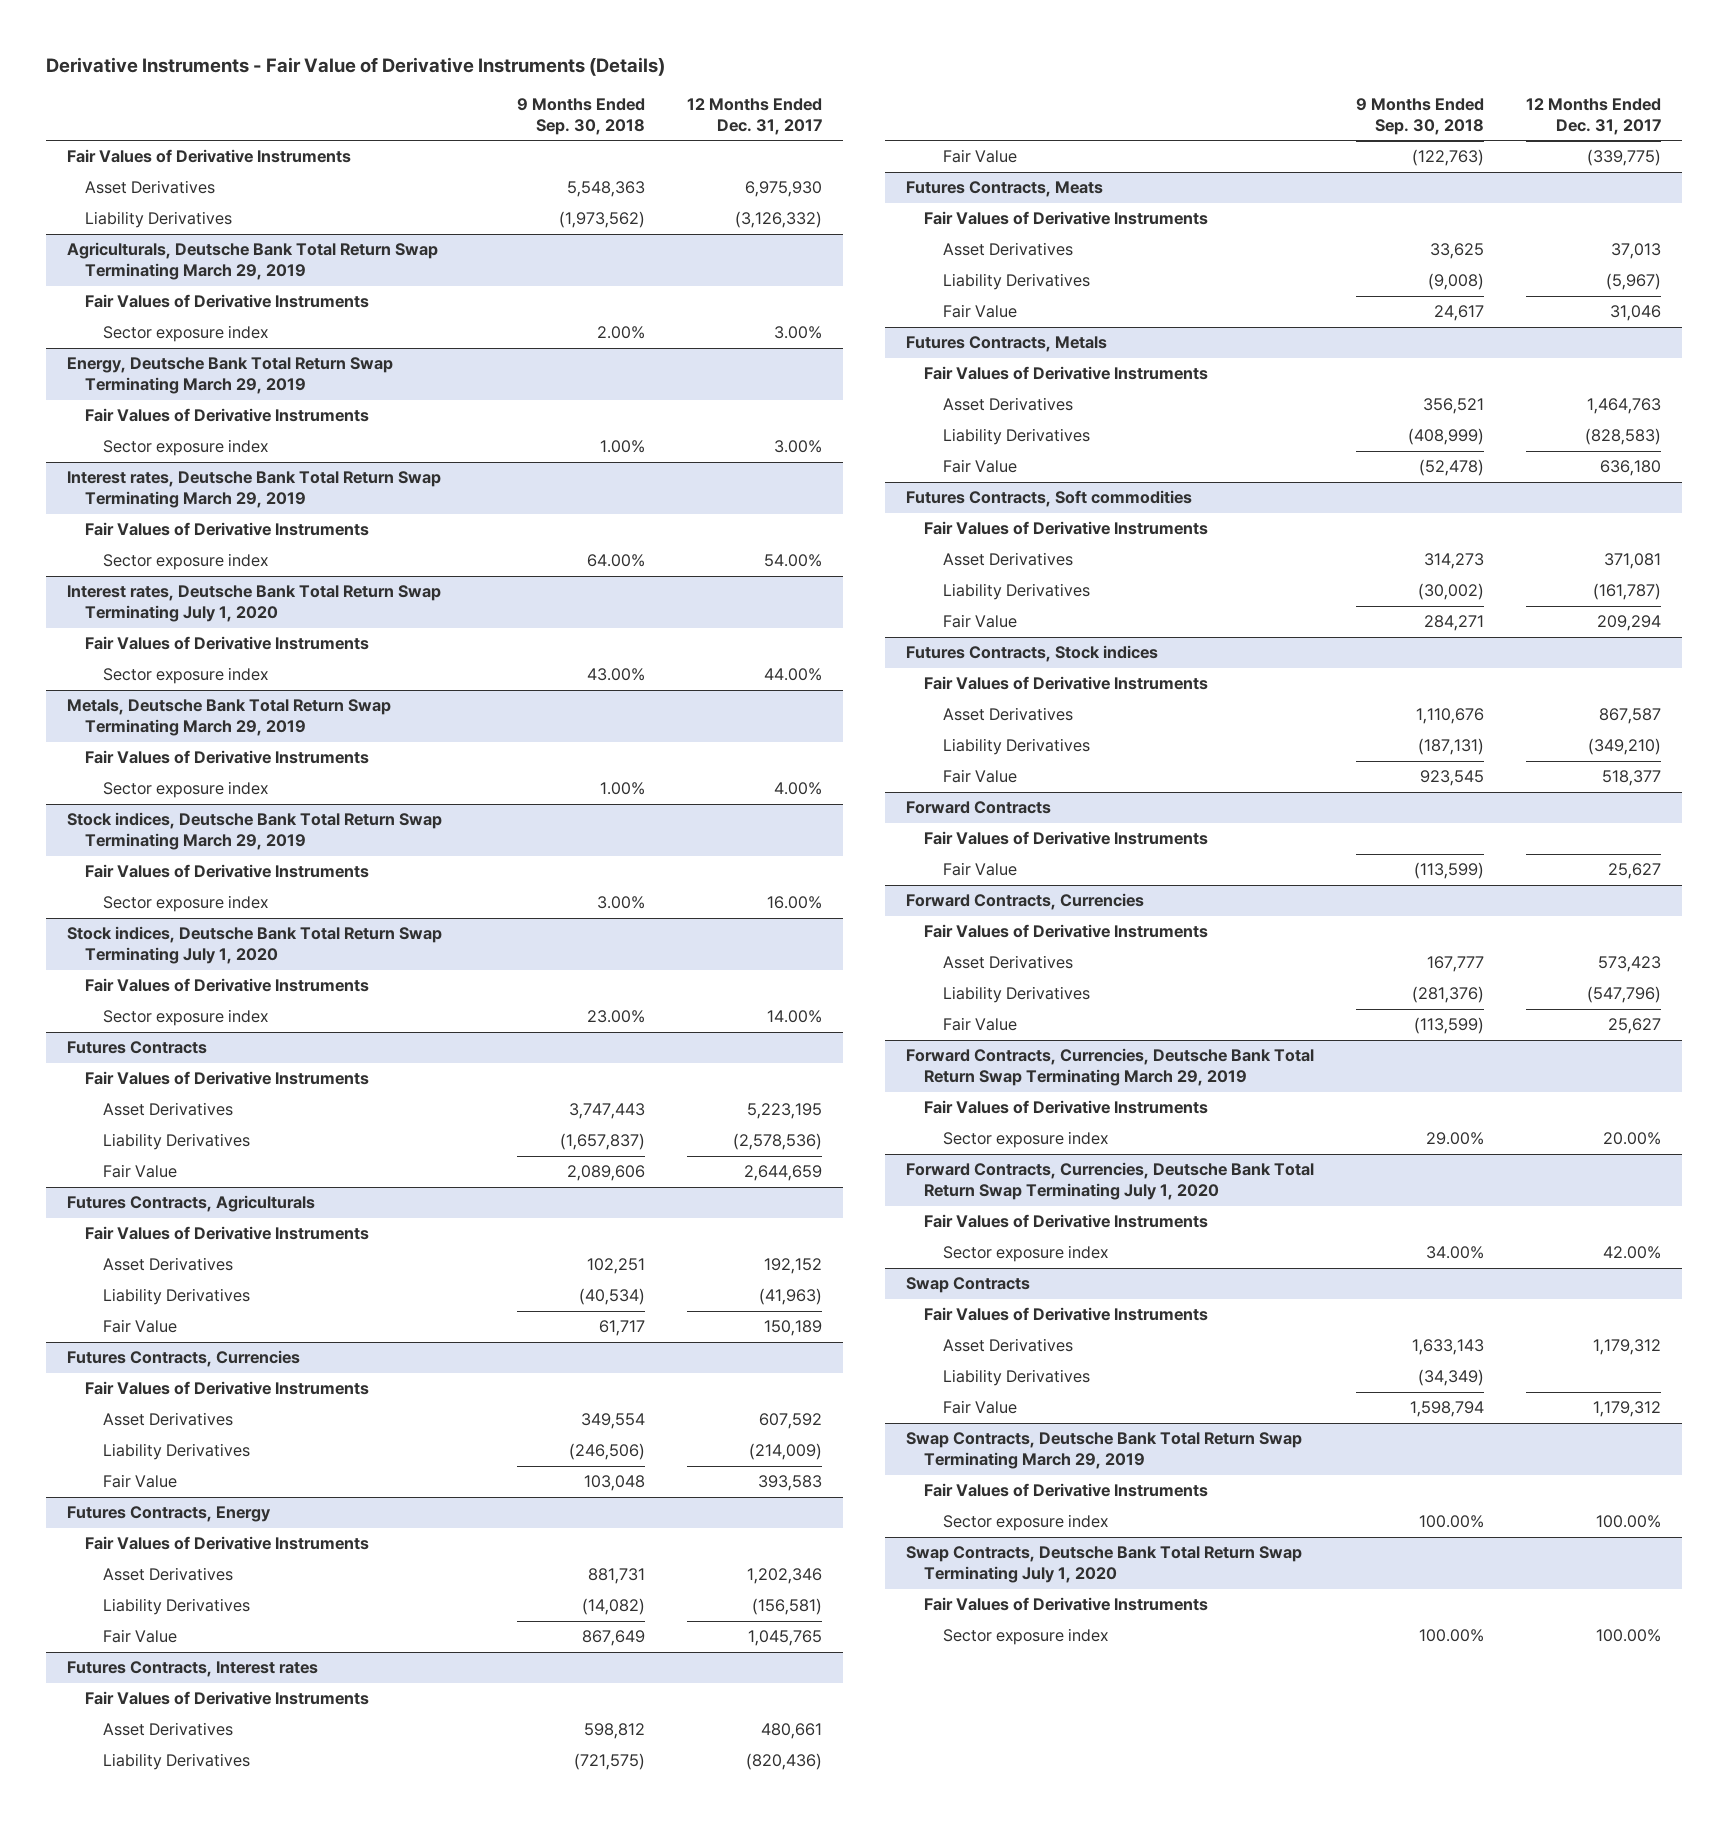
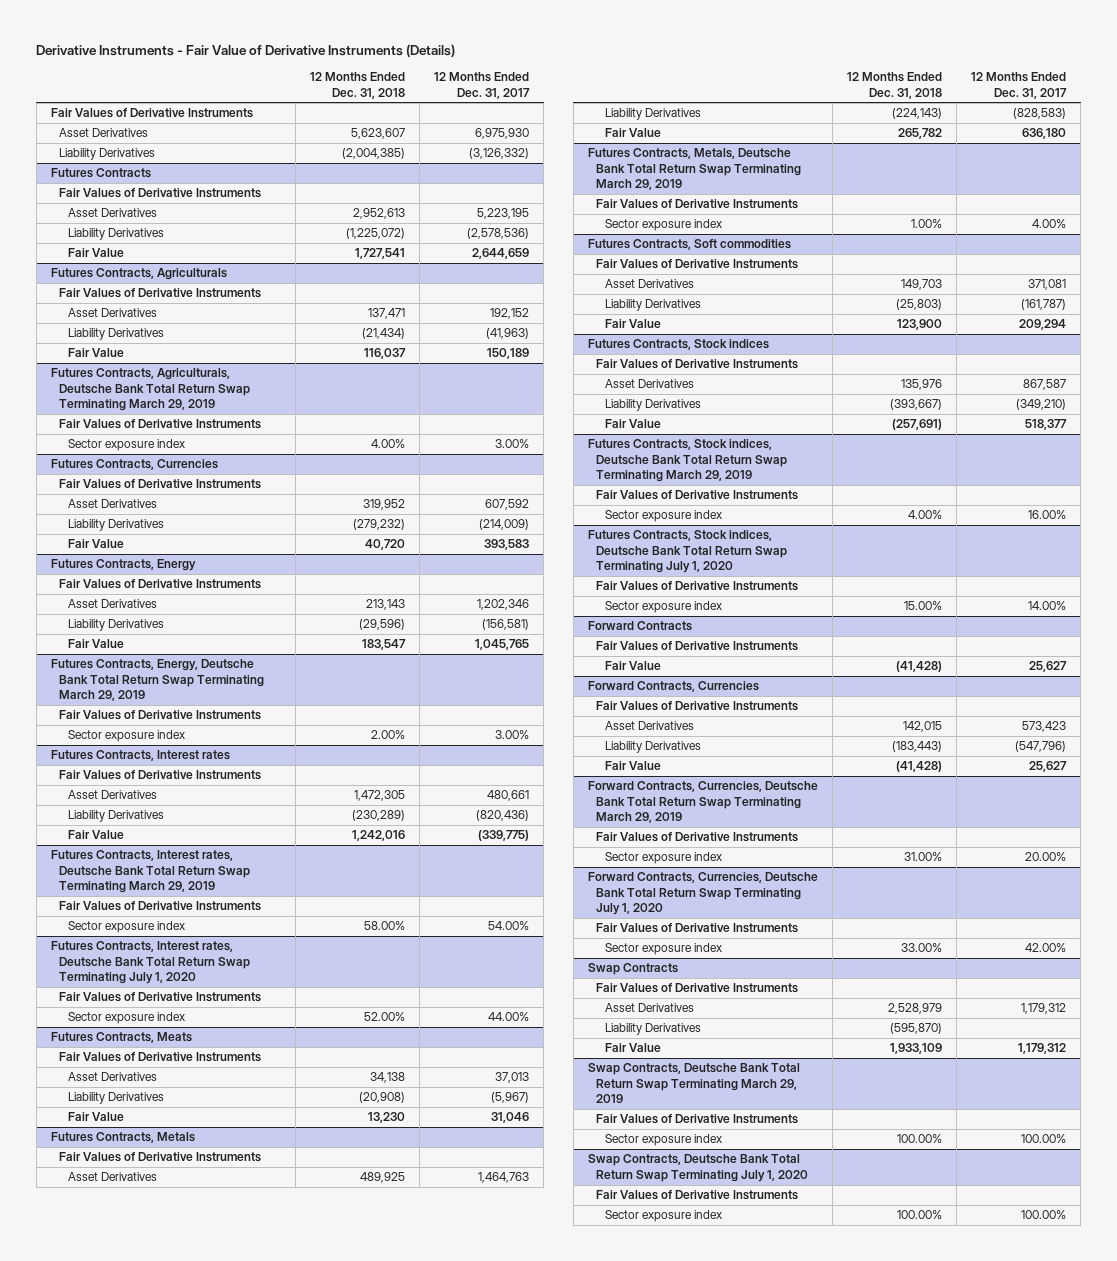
[516,97,645,135] 9 Months Ended Sep. 30, 2018 -> none
none -> [310,72,406,99] 12 Months Ended Dec. 31, 2018
[66,242,438,281] Agriculturals, Deutsche Bank Total Return Swap Terminating March 29, 2019 -> none
[85,294,370,309] Fair Values of Derivative Instruments -> none
[103,325,269,343] Sector exposure index -> none
[66,357,393,395] Energy, Deutsche Bank Total Return Swap Terminating March 29, 2019 -> none
[85,408,370,423] Fair Values of Derivative Instruments -> none
[103,439,269,457] Sector exposure index -> none
[66,471,441,509] Interest rates, Deutsche Bank Total Return Swap Terminating March 29, 2019 -> none
[85,522,370,537] Fair Values of Derivative Instruments -> none
[103,553,269,571] Sector exposure index -> none
[66,585,441,623] Interest rates, Deutsche Bank Total Return Swap Terminating July 1, 2020 -> none
[85,636,370,651] Fair Values of Derivative Instruments -> none
[103,667,269,685] Sector exposure index -> none
[66,699,391,737] Metals, Deutsche Bank Total Return Swap Terminating March 29, 2019 -> none
[85,750,370,765] Fair Values of Derivative Instruments -> none
[103,781,269,799] Sector exposure index -> none
[66,812,442,851] Stock indices, Deutsche Bank Total Return Swap Terminating March 29, 2019 -> none
[85,864,370,879] Fair Values of Derivative Instruments -> none
[103,895,269,913] Sector exposure index -> none
[66,926,442,965] Stock indices, Deutsche Bank Total Return Swap Terminating July 1, 2020 -> none
[85,978,370,993] Fair Values of Derivative Instruments -> none
[103,1009,269,1027] Sector exposure index -> none
none -> [50,368,251,412] Futures Contracts, Agriculturals, Deutsche Bank Total Return Swap Terminating March 29, 2019
none -> [59,419,262,430] Fair Values of Derivative Instruments
none -> [67,439,185,452] Sector exposure index
none -> [50,659,265,702] Futures Contracts, Energy, Deutsche Bank Total Return Swap Terminating March 29, 2019
none -> [59,710,262,721] Fair Values of Derivative Instruments
none -> [67,730,185,743] Sector exposure index
none -> [50,850,251,894] Futures Contracts, Interest rates, Deutsche Bank Total Return Swap Terminating March 29, 2019
none -> [59,901,262,912] Fair Values of Derivative Instruments
none -> [67,921,185,934] Sector exposure index
none -> [50,941,251,985] Futures Contracts, Interest rates, Deutsche Bank Total Return Swap Terminating July 1, 2020
none -> [59,992,262,1003] Fair Values of Derivative Instruments
none -> [67,1012,185,1025] Sector exposure index
none -> [588,148,802,191] Futures Contracts, Metals, Deutsche Bank Total Return Swap Terminating March 29, 2019
none -> [596,199,799,210] Fair Values of Derivative Instruments
none -> [604,219,722,232] Sector exposure index
none -> [588,439,788,483] Futures Contracts, Stock indices, Deutsche Bank Total Return Swap Terminating March 29, 2019
none -> [596,490,799,501] Fair Values of Derivative Instruments
none -> [604,510,722,523] Sector exposure index
none -> [588,530,788,574] Futures Contracts, Stock indices, Deutsche Bank Total Return Swap Terminating July 1, 2020
none -> [596,581,799,592] Fair Values of Derivative Instruments
none -> [604,601,722,614] Sector exposure index

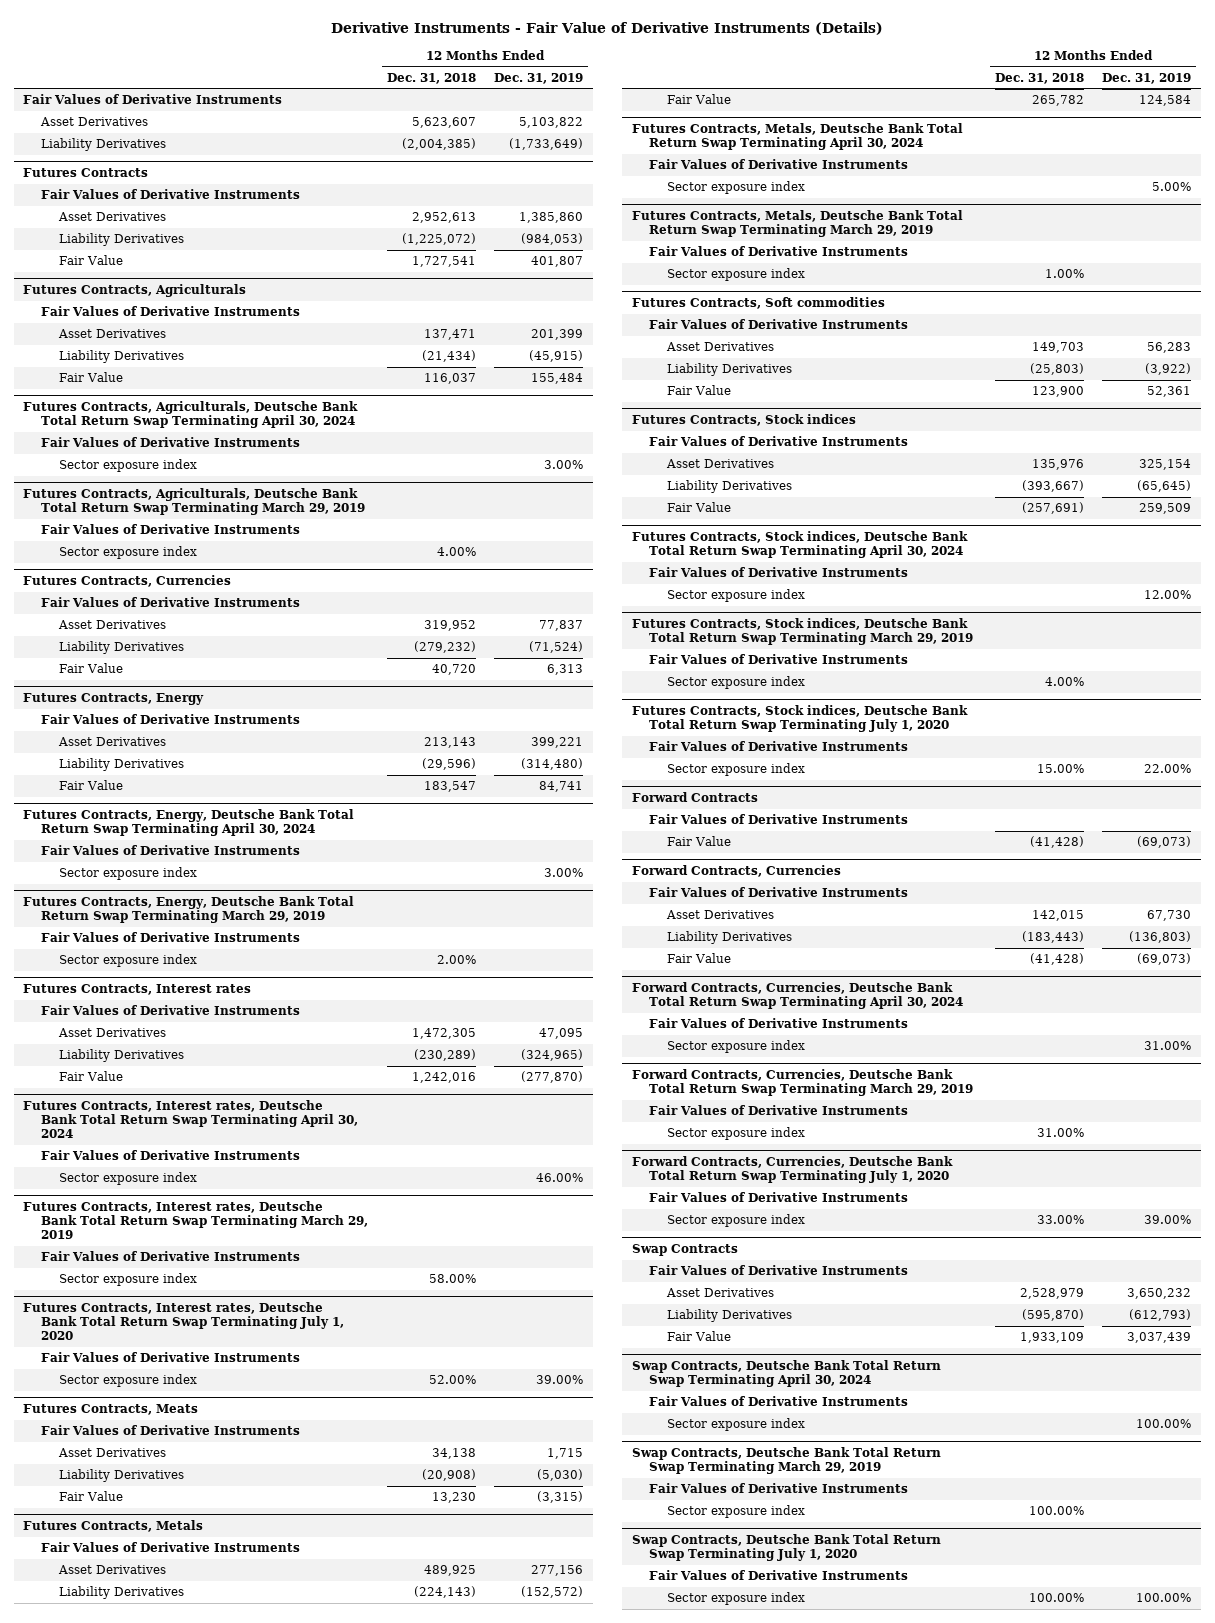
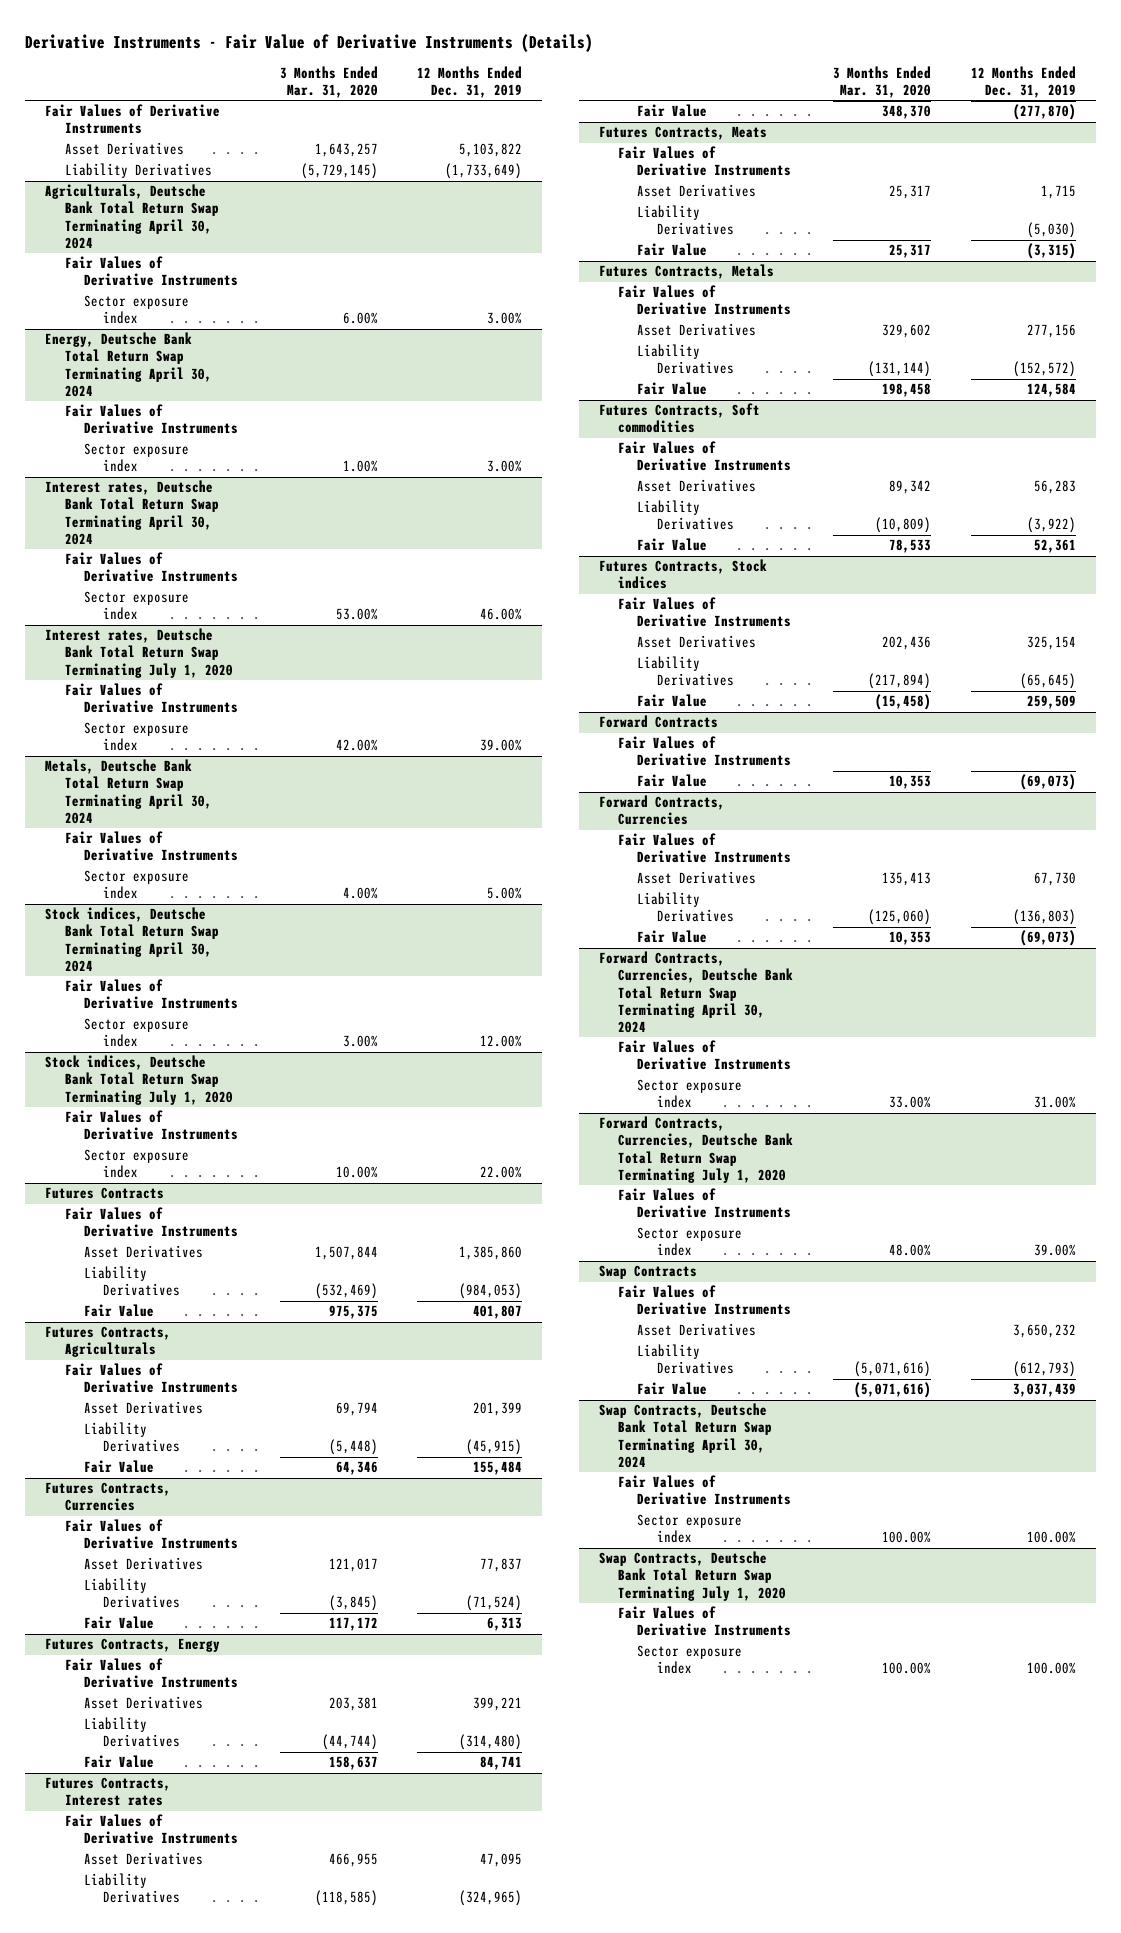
[386,72,476,84] Dec. 31, 2018 -> none
none -> [279,66,378,99] 3 Months Ended Mar. 31, 2020
none -> [45,184,219,249] Agriculturals, Deutsche Bank Total Return Swap Terminating April 30, 2024
none -> [64,256,238,287] Fair Values of Derivative Instruments
none -> [83,295,189,325] Sector exposure index
none -> [45,332,212,397] Energy, Deutsche Bank Total Return Swap Terminating April 30, 2024
none -> [64,404,238,435] Fair Values of Derivative Instruments
none -> [83,443,189,473] Sector exposure index
none -> [45,480,219,545] Interest rates, Deutsche Bank Total Return Swap Terminating April 30, 2024
none -> [64,552,238,583] Fair Values of Derivative Instruments
none -> [83,591,189,621] Sector exposure index
none -> [45,628,233,678] Interest rates, Deutsche Bank Total Return Swap Terminating July 1, 2020
none -> [64,683,238,714] Fair Values of Derivative Instruments
none -> [83,722,189,752] Sector exposure index
none -> [45,759,212,824] Metals, Deutsche Bank Total Return Swap Terminating April 30, 2024
none -> [64,831,238,862] Fair Values of Derivative Instruments
none -> [83,870,189,900] Sector exposure index
none -> [45,907,219,972] Stock indices, Deutsche Bank Total Return Swap Terminating April 30, 2024
none -> [64,979,238,1010] Fair Values of Derivative Instruments
none -> [83,1018,189,1048] Sector exposure index
none -> [45,1055,233,1105] Stock indices, Deutsche Bank Total Return Swap Terminating July 1, 2020
none -> [64,1110,238,1141] Fair Values of Derivative Instruments
none -> [83,1149,189,1179] Sector exposure index
[23,401,359,429] Futures Contracts, Agriculturals, Deutsche Bank Total Return Swap Terminating April 30, 2024 -> none
[41,437,301,448] Fair Values of Derivative Instruments -> none
[58,459,197,473] Sector exposure index -> none
[23,488,366,516] Futures Contracts, Agriculturals, Deutsche Bank Total Return Swap Terminating March 29, 2019 -> none
[41,524,301,535] Fair Values of Derivative Instruments -> none
[58,546,197,560] Sector exposure index -> none
[23,809,355,837] Futures Contracts, Energy, Deutsche Bank Total Return Swap Terminating April 30, 2024 -> none
[41,845,301,856] Fair Values of Derivative Instruments -> none
[58,867,197,881] Sector exposure index -> none
[23,896,355,924] Futures Contracts, Energy, Deutsche Bank Total Return Swap Terminating March 29, 2019 -> none
[41,932,301,943] Fair Values of Derivative Instruments -> none
[58,954,197,968] Sector exposure index -> none
[23,1100,359,1138] Futures Contracts, Interest rates, Deutsche Bank Total Return Swap Terminating April 30, 2024 -> none
[41,1150,301,1161] Fair Values of Derivative Instruments -> none
[58,1172,197,1186] Sector exposure index -> none
[23,1201,369,1239] Futures Contracts, Interest rates, Deutsche Bank Total Return Swap Terminating March 29, 2019 -> none
[41,1251,301,1262] Fair Values of Derivative Instruments -> none
[58,1273,197,1287] Sector exposure index -> none
[23,1302,345,1340] Futures Contracts, Interest rates, Deutsche Bank Total Return Swap Terminating July 1, 2020 -> none
[41,1352,301,1363] Fair Values of Derivative Instruments -> none
[58,1374,197,1388] Sector exposure index -> none
[631,123,963,151] Futures Contracts, Metals, Deutsche Bank Total Return Swap Terminating April 30, 2024 -> none
[649,159,909,170] Fair Values of Derivative Instruments -> none
[666,181,805,195] Sector exposure index -> none
[631,210,963,238] Futures Contracts, Metals, Deutsche Bank Total Return Swap Terminating March 29, 2019 -> none
[649,246,909,257] Fair Values of Derivative Instruments -> none
[666,268,805,282] Sector exposure index -> none
[631,531,968,559] Futures Contracts, Stock indices, Deutsche Bank Total Return Swap Terminating April 30, 2024 -> none
[649,567,909,578] Fair Values of Derivative Instruments -> none
[666,589,805,603] Sector exposure index -> none
[631,618,974,646] Futures Contracts, Stock indices, Deutsche Bank Total Return Swap Terminating March 29, 2019 -> none
[649,654,909,665] Fair Values of Derivative Instruments -> none
[666,676,805,690] Sector exposure index -> none
[631,705,968,733] Futures Contracts, Stock indices, Deutsche Bank Total Return Swap Terminating July 1, 2020 -> none
[649,741,909,752] Fair Values of Derivative Instruments -> none
[666,763,805,777] Sector exposure index -> none
[631,1069,974,1097] Forward Contracts, Currencies, Deutsche Bank Total Return Swap Terminating March 29, 2019 -> none
[649,1105,909,1116] Fair Values of Derivative Instruments -> none
[666,1127,805,1141] Sector exposure index -> none
[631,1447,941,1475] Swap Contracts, Deutsche Bank Total Return Swap Terminating March 29, 2019 -> none
[649,1483,909,1494] Fair Values of Derivative Instruments -> none
[666,1505,805,1519] Sector exposure index -> none

